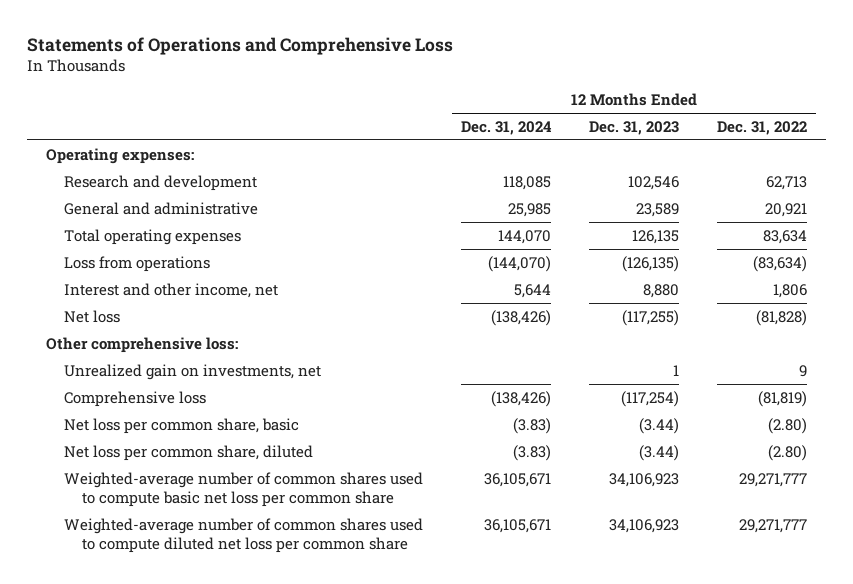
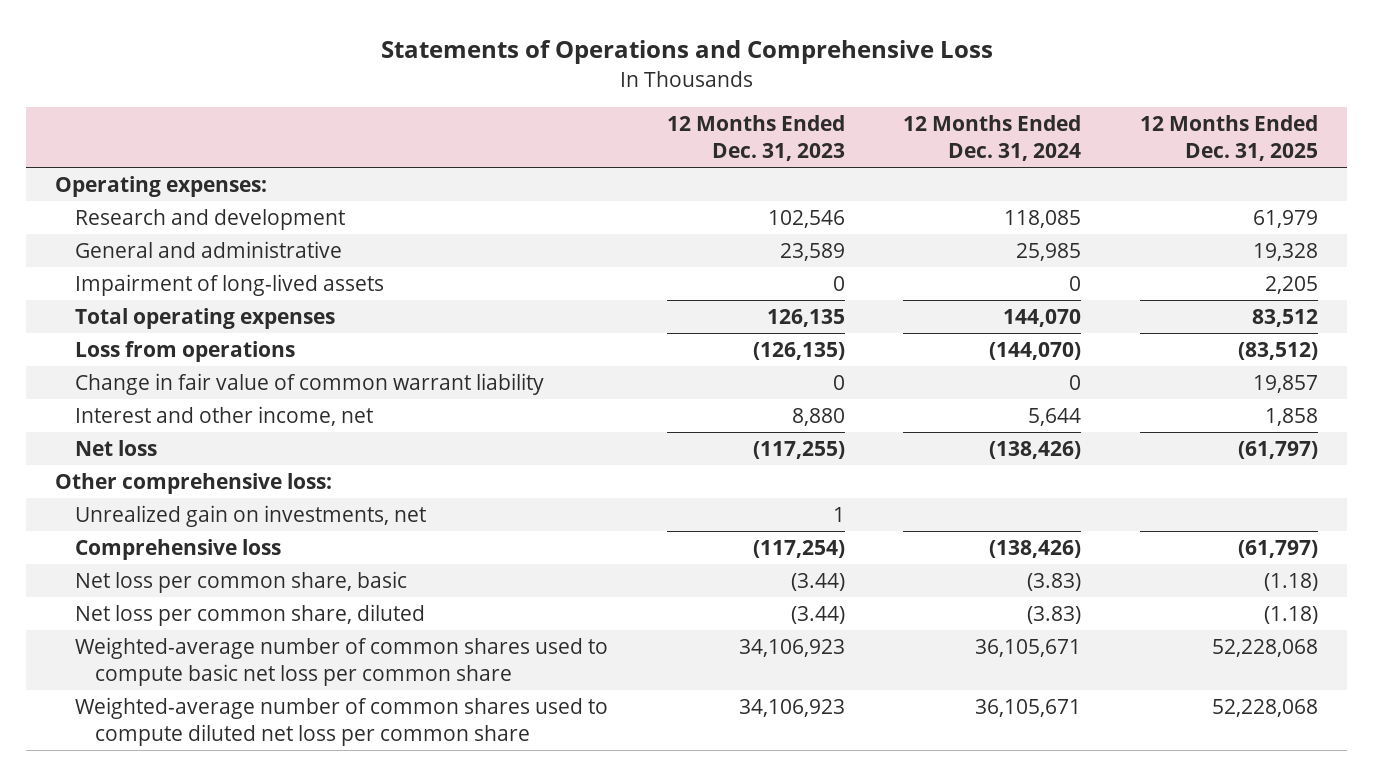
[716,120,807,135] Dec. 31, 2022 -> none
none -> [1139,115,1318,162] 12 Months Ended Dec. 31, 2025
none -> [75,274,385,297] Impairment of long-lived assets
none -> [75,373,545,396] Change in fair value of common warrant liability

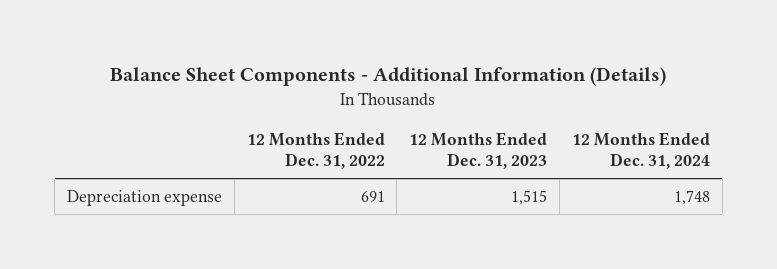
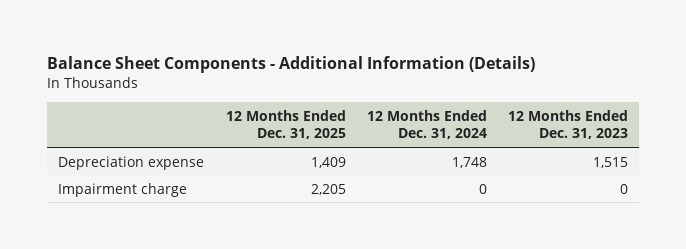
[246,132,385,170] 12 Months Ended Dec. 31, 2022 -> none
none -> [225,109,346,140] 12 Months Ended Dec. 31, 2025
none -> [58,182,188,197] Impairment charge

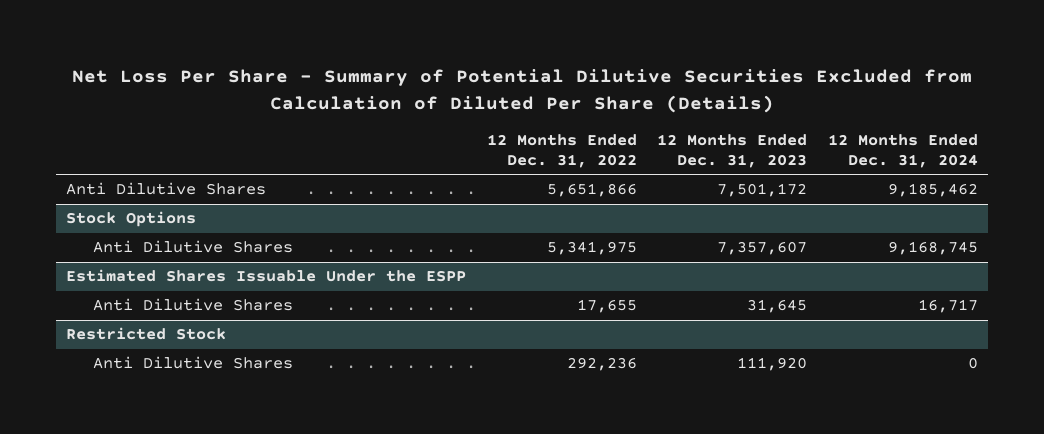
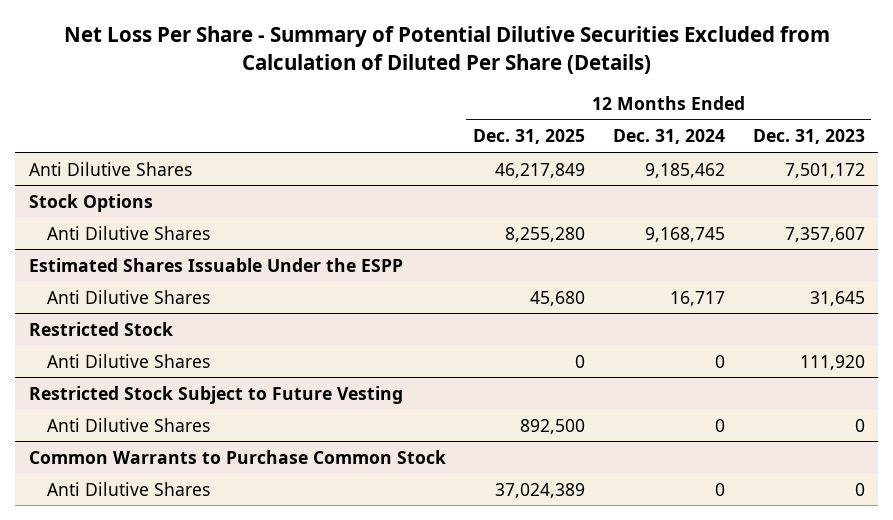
[486,133,637,169] 12 Months Ended Dec. 31, 2022 -> none
none -> [473,129,586,145] Dec. 31, 2025
none -> [28,385,403,404] Restricted Stock Subject to Future Vesting
none -> [47,417,211,432] Anti Dilutive Shares
none -> [28,449,446,464] Common Warrants to Purchase Common Stock
none -> [47,481,211,496] Anti Dilutive Shares

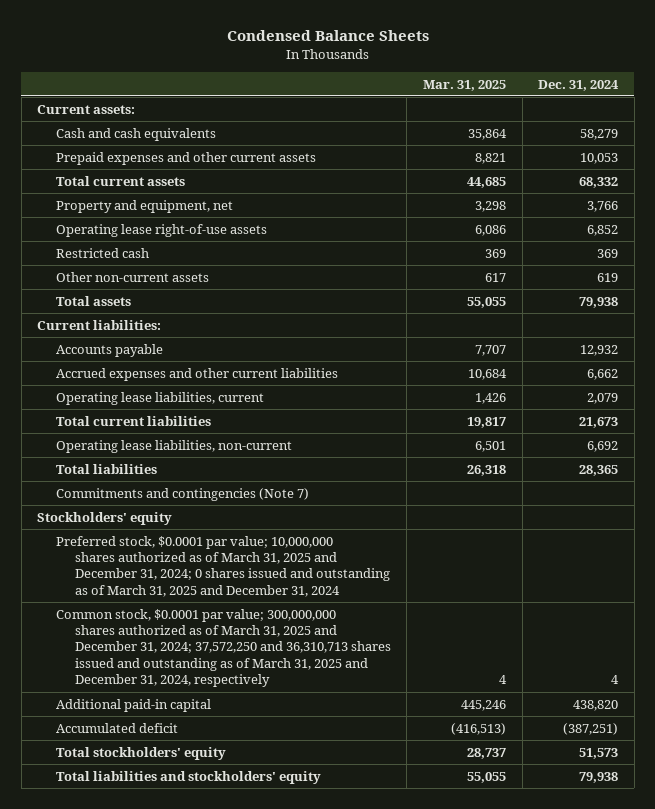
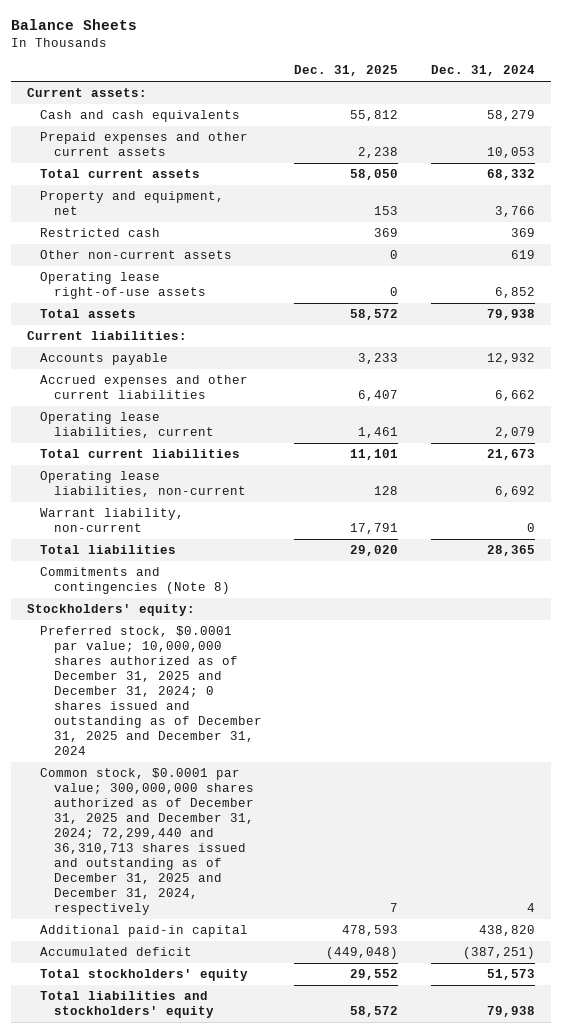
[226,30,429,42] Condensed Balance Sheets -> [10,19,137,31] Balance Sheets
[422,79,506,91] Mar. 31, 2025 -> none
none -> [294,65,399,77] Dec. 31, 2025
[56,223,268,237] Operating lease right-of-use assets -> [40,271,206,300] Operating lease right-of-use assets
none -> [40,507,185,533] Warrant liability, non-current
[56,487,310,501] Commitments and contingencies (Note 7) -> [40,566,230,595] Commitments and contingencies (Note 8)
[37,511,173,525] Stockholders' equity -> [26,603,195,616] Stockholders' equity:
[56,535,390,597] Preferred stock, $0.0001 par value; 10,000,000 shares authorized as of March 31, 2025 and December 31, 2024; 0 shares issued and outstanding as of March 31, 2025 and December 31, 2024 -> [40,625,262,756] Preferred stock, $0.0001 par value; 10,000,000 shares authorized as of December 31, 2025 and December 31, 2024; 0 shares issued and outstanding as of December 31, 2025 and December 31, 2024
[56,608,391,688] Common stock, $0.0001 par value; 300,000,000 shares authorized as of March 31, 2025 and December 31, 2024; 37,572,250 and 36,310,713 shares issued and outstanding as of March 31, 2025 and December 31, 2024, respectively -> [40,767,254,916] Common stock, $0.0001 par value; 300,000,000 shares authorized as of December 31, 2025 and December 31, 2024; 72,299,440 and 36,310,713 shares issued and outstanding as of December 31, 2025 and December 31, 2024, respectively

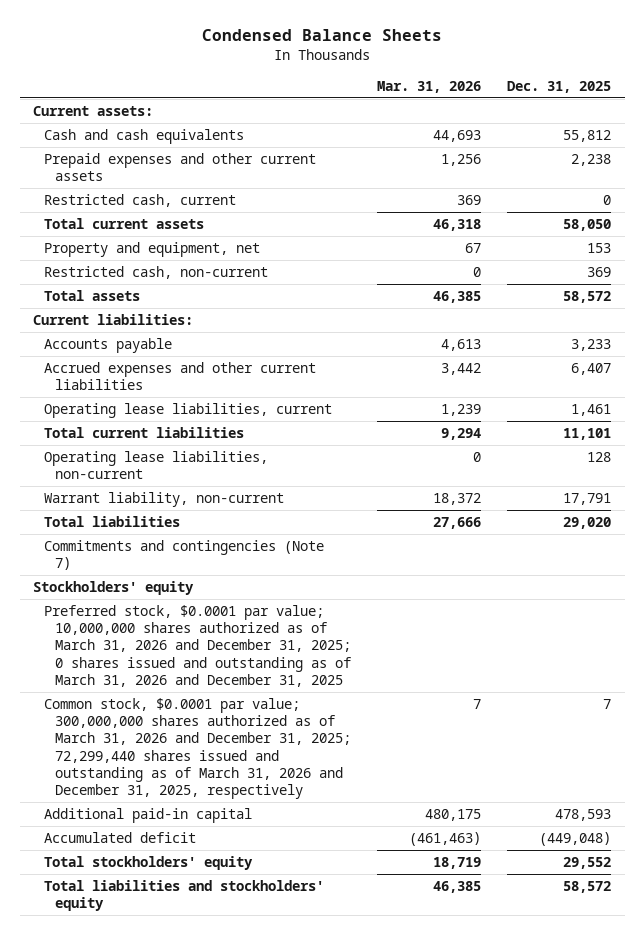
[10,19,137,31] Balance Sheets -> [202,29,443,42] Condensed Balance Sheets
[430,65,535,77] Dec. 31, 2024 -> none
none -> [377,81,482,94] Mar. 31, 2026
none -> [43,193,236,207] Restricted cash, current
[40,249,233,259] Other non-current assets -> none
[40,271,206,300] Operating lease right-of-use assets -> none
[40,227,161,237] Restricted cash -> [43,265,268,279] Restricted cash, non-current
[40,566,230,595] Commitments and contingencies (Note 8) -> [43,539,324,571] Commitments and contingencies (Note 7)
[26,603,195,616] Stockholders' equity: -> [32,580,194,595] Stockholders' equity
[40,625,262,756] Preferred stock, $0.0001 par value; 10,000,000 shares authorized as of December 31, 2025 and December 31, 2024; 0 shares issued and outstanding as of December 31, 2025 and December 31, 2024 -> [43,604,351,687] Preferred stock, $0.0001 par value; 10,000,000 shares authorized as of March 31, 2026 and December 31, 2025; 0 shares issued and outstanding as of March 31, 2026 and December 31, 2025
[40,767,254,916] Common stock, $0.0001 par value; 300,000,000 shares authorized as of December 31, 2025 and December 31, 2024; 72,299,440 and 36,310,713 shares issued and outstanding as of December 31, 2025 and December 31, 2024, respectively -> [43,697,351,799] Common stock, $0.0001 par value; 300,000,000 shares authorized as of March 31, 2026 and December 31, 2025; 72,299,440 shares issued and outstanding as of March 31, 2026 and December 31, 2025, respectively

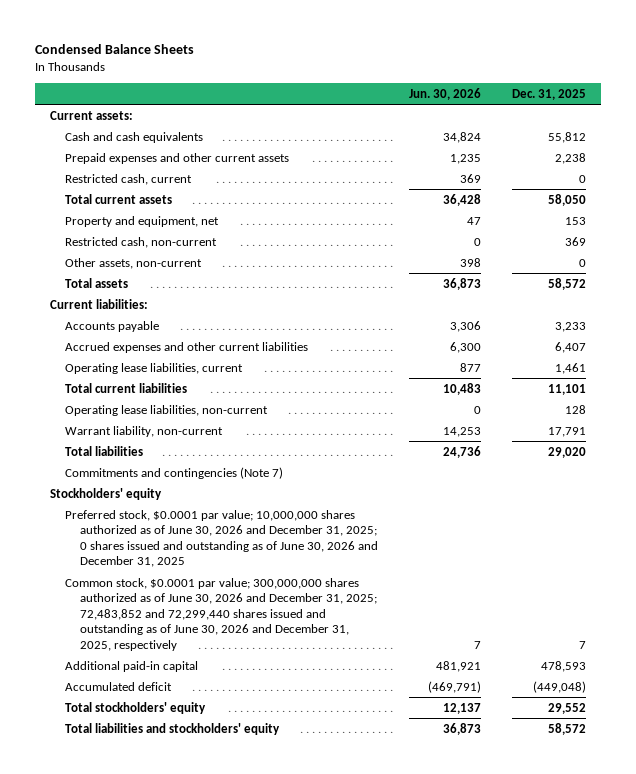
[377,81,482,94] Mar. 31, 2026 -> none
none -> [408,87,481,100] Jun. 30, 2026
none -> [65,257,203,269] Other assets, non-current
[43,604,351,687] Preferred stock, $0.0001 par value; 10,000,000 shares authorized as of March 31, 2026 and December 31, 2025; 0 shares issued and outstanding as of March 31, 2026 and December 31, 2025 -> [65,509,378,568] Preferred stock, $0.0001 par value; 10,000,000 shares authorized as of June 30, 2026 and December 31, 2025; 0 shares issued and outstanding as of June 30, 2026 and December 31, 2025
[43,697,351,799] Common stock, $0.0001 par value; 300,000,000 shares authorized as of March 31, 2026 and December 31, 2025; 72,299,440 shares issued and outstanding as of March 31, 2026 and December 31, 2025, respectively -> [65,577,377,651] Common stock, $0.0001 par value; 300,000,000 shares authorized as of June 30, 2026 and December 31, 2025; 72,483,852 and 72,299,440 shares issued and outstanding as of June 30, 2026 and December 31, 2025, respectively

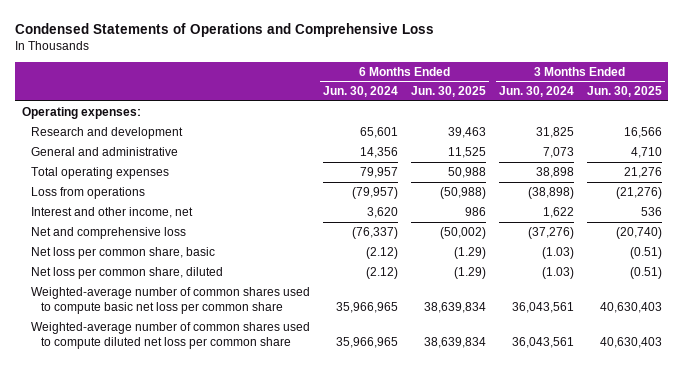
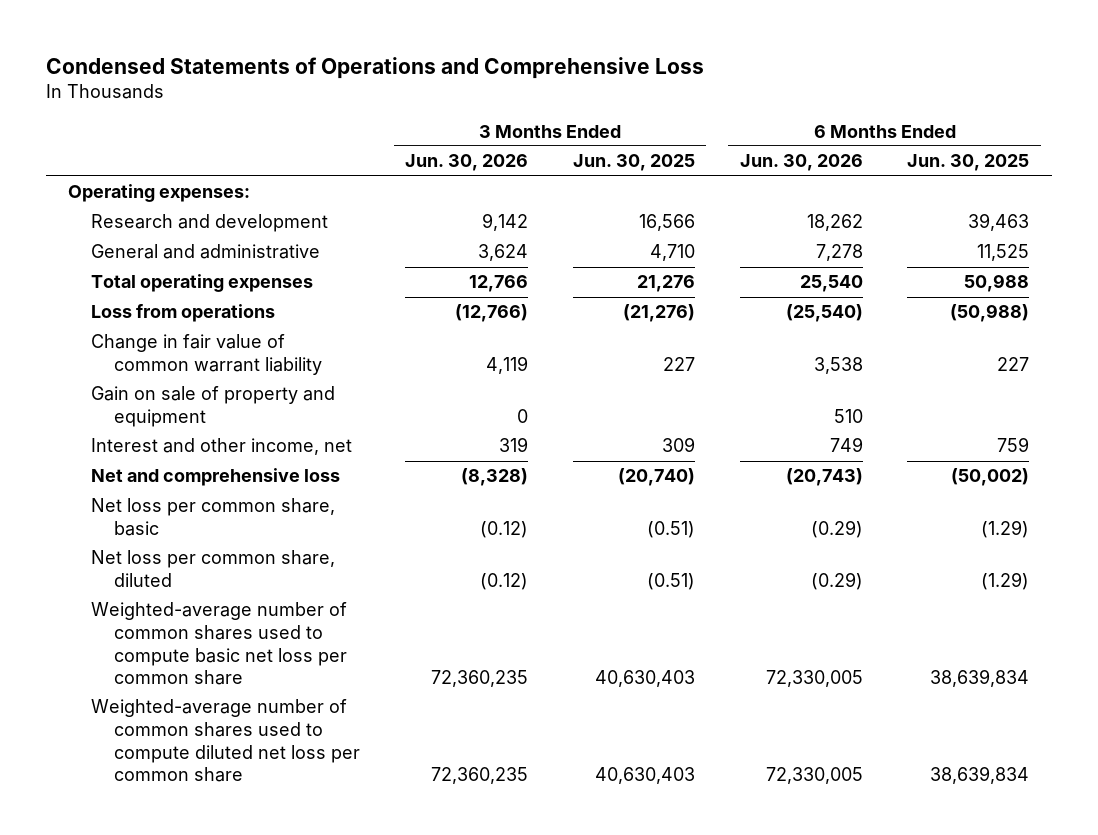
[323,86,399,98] Jun. 30, 2024 -> none
[498,86,574,98] Jun. 30, 2024 -> none
none -> [405,154,529,172] Jun. 30, 2026
none -> [739,154,863,172] Jun. 30, 2026
none -> [91,334,323,375] Change in fair value of common warrant liability
none -> [91,386,336,427] Gain on sale of property and equipment
[465,206,487,216] 986 -> [997,437,1030,453] 759
[640,206,662,216] 536 -> [661,437,695,453] 309

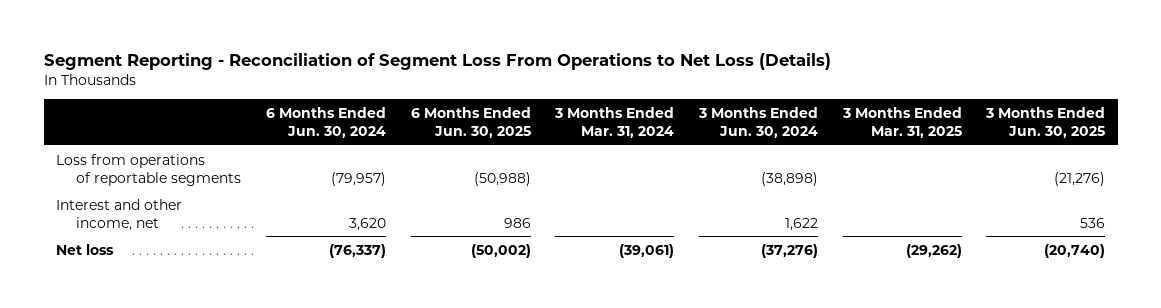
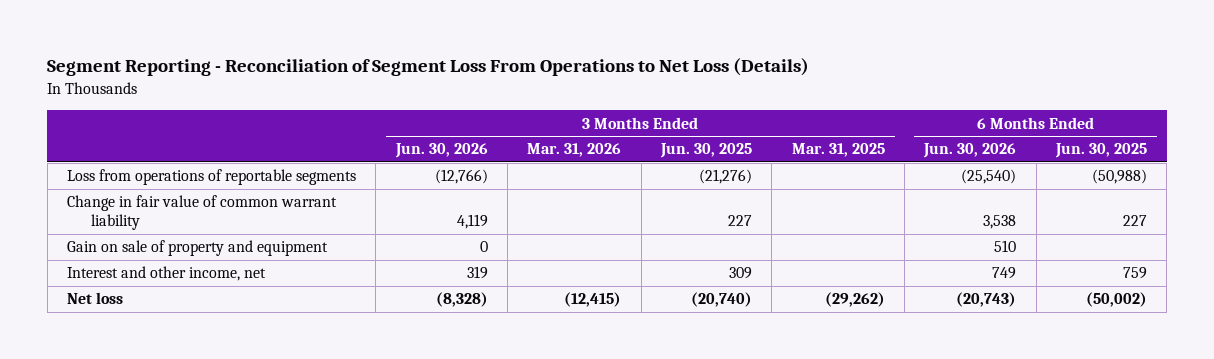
[266,106,387,138] 6 Months Ended Jun. 30, 2024 -> none
[554,106,675,138] 3 Months Ended Mar. 31, 2024 -> none
[698,106,819,138] 3 Months Ended Jun. 30, 2024 -> none
none -> [394,143,488,159] Jun. 30, 2026
none -> [527,143,622,158] Mar. 31, 2026
none -> [923,143,1017,159] Jun. 30, 2026
none -> [66,195,337,231] Change in fair value of common warrant liability
none -> [66,240,328,257] Gain on sale of property and equipment
[503,217,531,228] 986 -> [1123,267,1148,280] 759
[1080,217,1106,228] 536 -> [729,267,753,280] 309

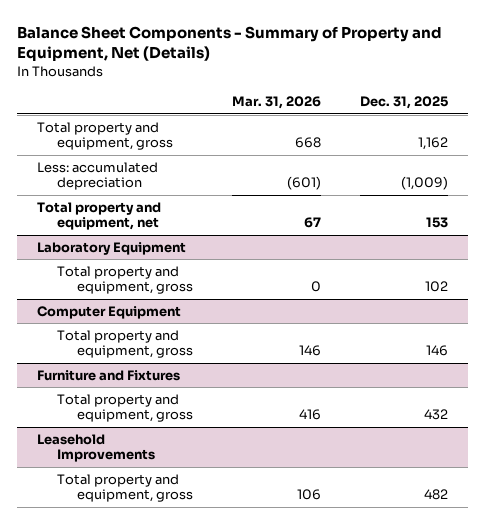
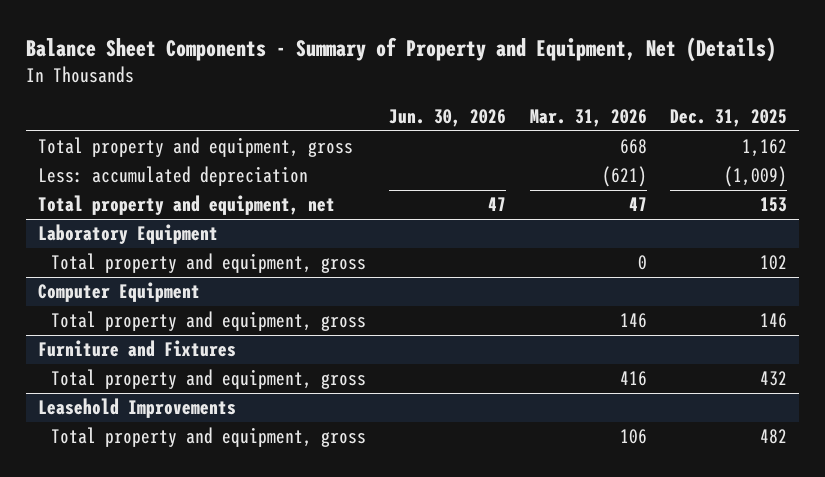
none -> [389,109,507,128] Jun. 30, 2026
[287,176,322,191] (601) -> [601,166,647,188] (621)
[304,217,322,229] 67 -> [628,197,647,212] 47

